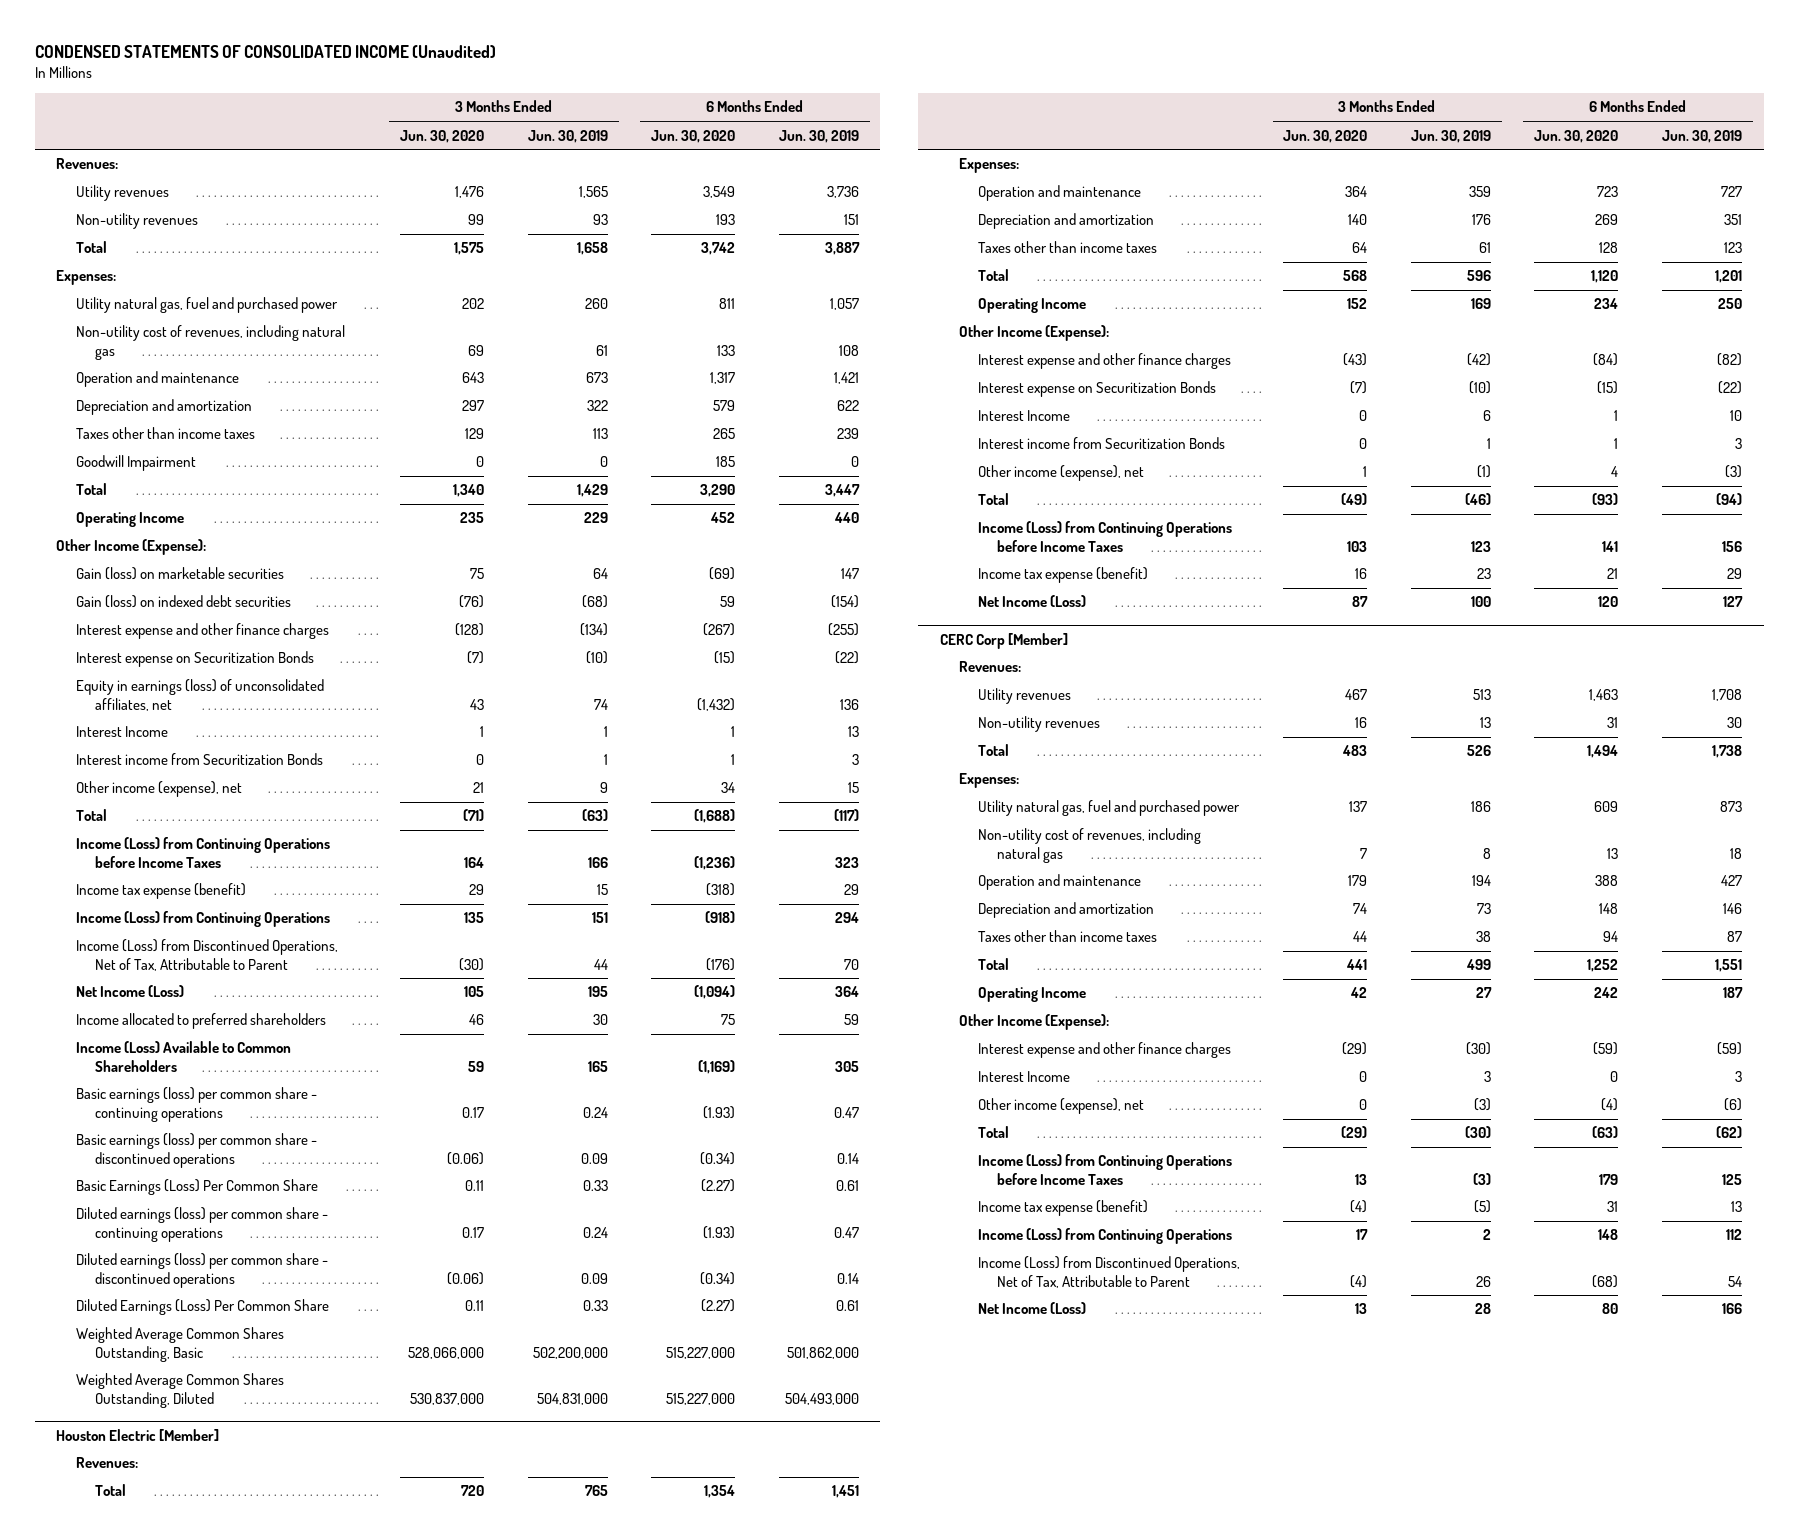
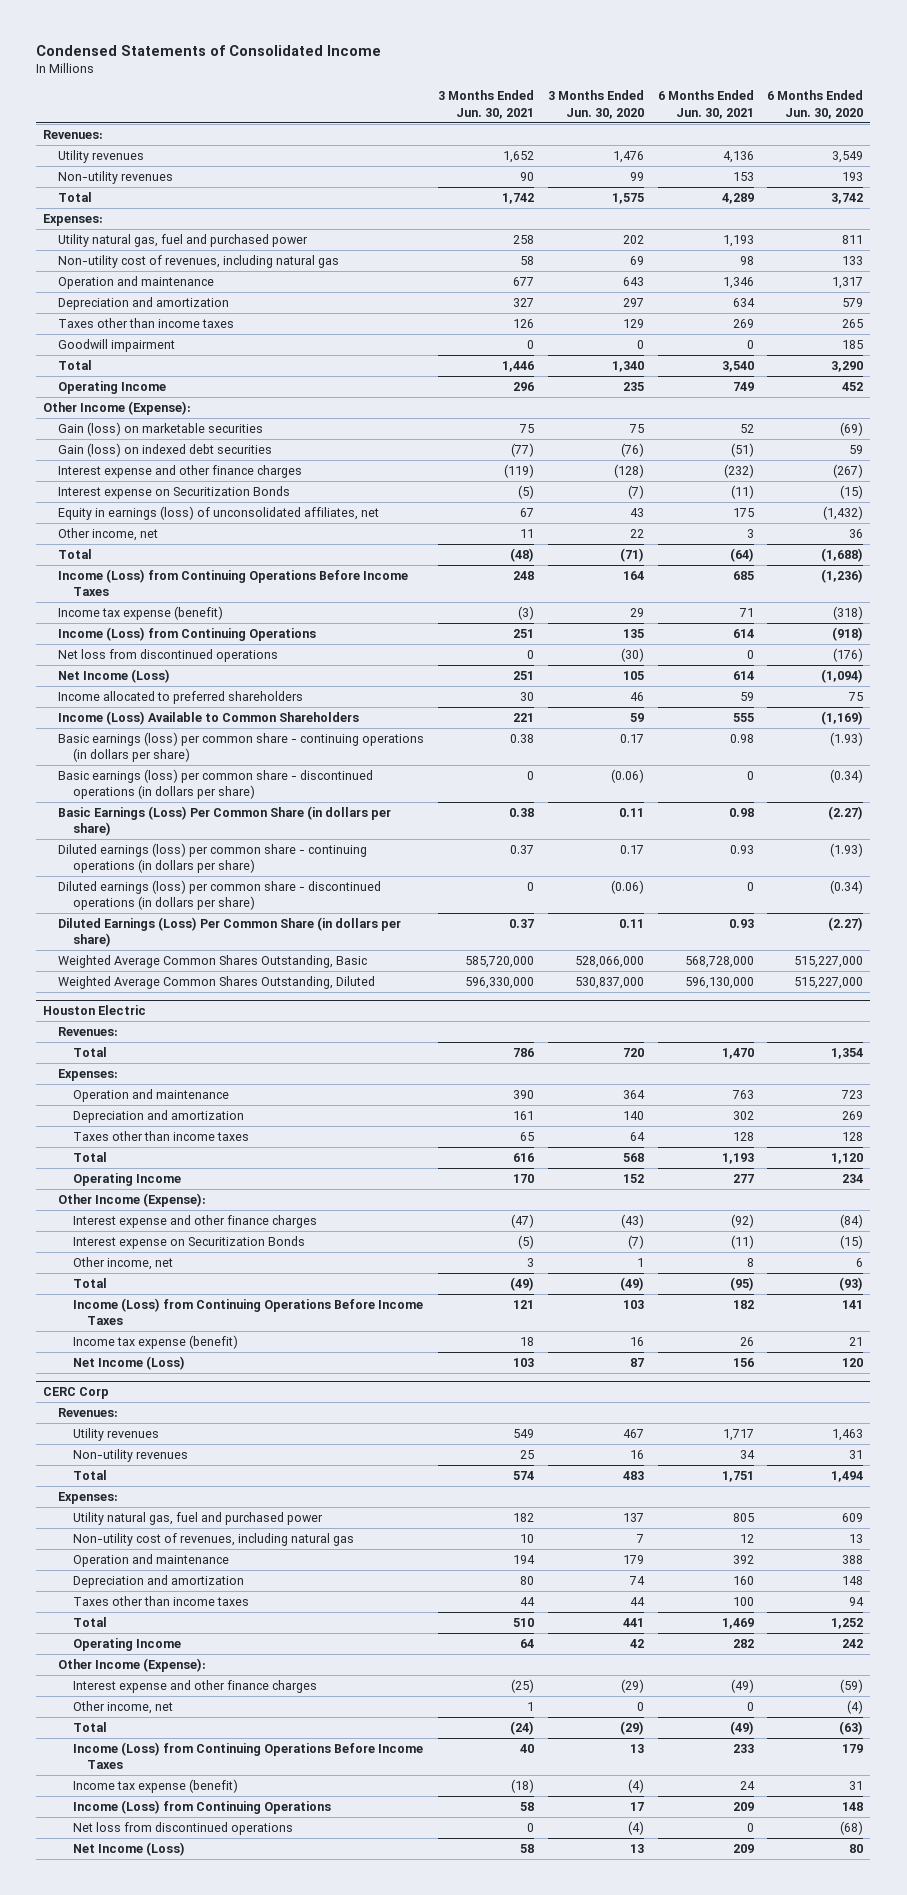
[34,44,496,58] CONDENSED STATEMENTS OF CONSOLIDATED INCOME (Unaudited) -> [36,44,382,56] Condensed Statements of Consolidated Income
[527,129,608,143] Jun. 30, 2019 -> none
[778,129,859,143] Jun. 30, 2019 -> none
none -> [437,90,534,119] 3 Months Ended Jun. 30, 2021
none -> [657,90,754,119] 6 Months Ended Jun. 30, 2021
[75,455,196,472] Goodwill Impairment -> [57,338,175,352] Goodwill impairment
[75,726,168,738] Interest Income -> none
[75,753,323,766] Interest income from Securitization Bonds -> none
[75,781,242,798] Other income (expense), net -> [57,527,158,541] Other income, net
[473,782,485,794] 21 -> [629,528,644,538] 22
[721,782,736,794] 34 -> [849,528,864,538] 36
[75,837,330,868] Income (Loss) from Continuing Operations before Income Taxes -> [57,568,408,597] Income (Loss) from Continuing Operations Before Income Taxes
[75,939,338,971] Income (Loss) from Discontinued Operations, Net of Tax, Attributable to Parent -> [57,648,278,662] Net loss from discontinued operations
[75,1087,317,1122] Basic earnings (loss) per common share - continuing operations -> [57,731,424,763] Basic earnings (loss) per common share - continuing operations (in dollars per share)
[75,1133,317,1168] Basic earnings (loss) per common share - discontinued operations -> [57,768,373,800] Basic earnings (loss) per common share - discontinued operations (in dollars per share)
[75,1179,318,1196] Basic Earnings (Loss) Per Common Share -> [57,805,391,837] Basic Earnings (Loss) Per Common Share (in dollars per share)
[75,1207,328,1242] Diluted earnings (loss) per common share - continuing operations -> [57,842,367,874] Diluted earnings (loss) per common share - continuing operations (in dollars per share)
[75,1253,328,1288] Diluted earnings (loss) per common share - discontinued operations -> [57,879,381,911] Diluted earnings (loss) per common share - discontinued operations (in dollars per share)
[75,1299,329,1316] Diluted Earnings (Loss) Per Common Share -> [57,916,401,948] Diluted Earnings (Loss) Per Common Share (in dollars per share)
[56,1428,220,1441] Houston Electric [Member] -> [43,1005,147,1016] Houston Electric
[977,410,1070,422] Interest Income -> none
[977,437,1225,450] Interest income from Securitization Bonds -> none
[977,465,1144,482] Other income (expense), net -> [72,1256,173,1270] Other income, net
[1611,466,1619,478] 4 -> [856,1257,864,1267] 6
[977,521,1232,552] Income (Loss) from Continuing Operations before Income Taxes -> [72,1297,423,1326] Income (Loss) from Continuing Operations Before Income Taxes
[939,632,1068,649] CERC Corp [Member] -> [43,1387,110,1400] CERC Corp
[977,1071,1070,1083] Interest Income -> none
[977,1098,1144,1115] Other income (expense), net -> [72,1700,173,1714] Other income, net
[977,1154,1232,1185] Income (Loss) from Continuing Operations before Income Taxes -> [72,1741,423,1770] Income (Loss) from Continuing Operations Before Income Taxes
[977,1256,1240,1288] Income (Loss) from Discontinued Operations, Net of Tax, Attributable to Parent -> [72,1821,293,1835] Net loss from discontinued operations

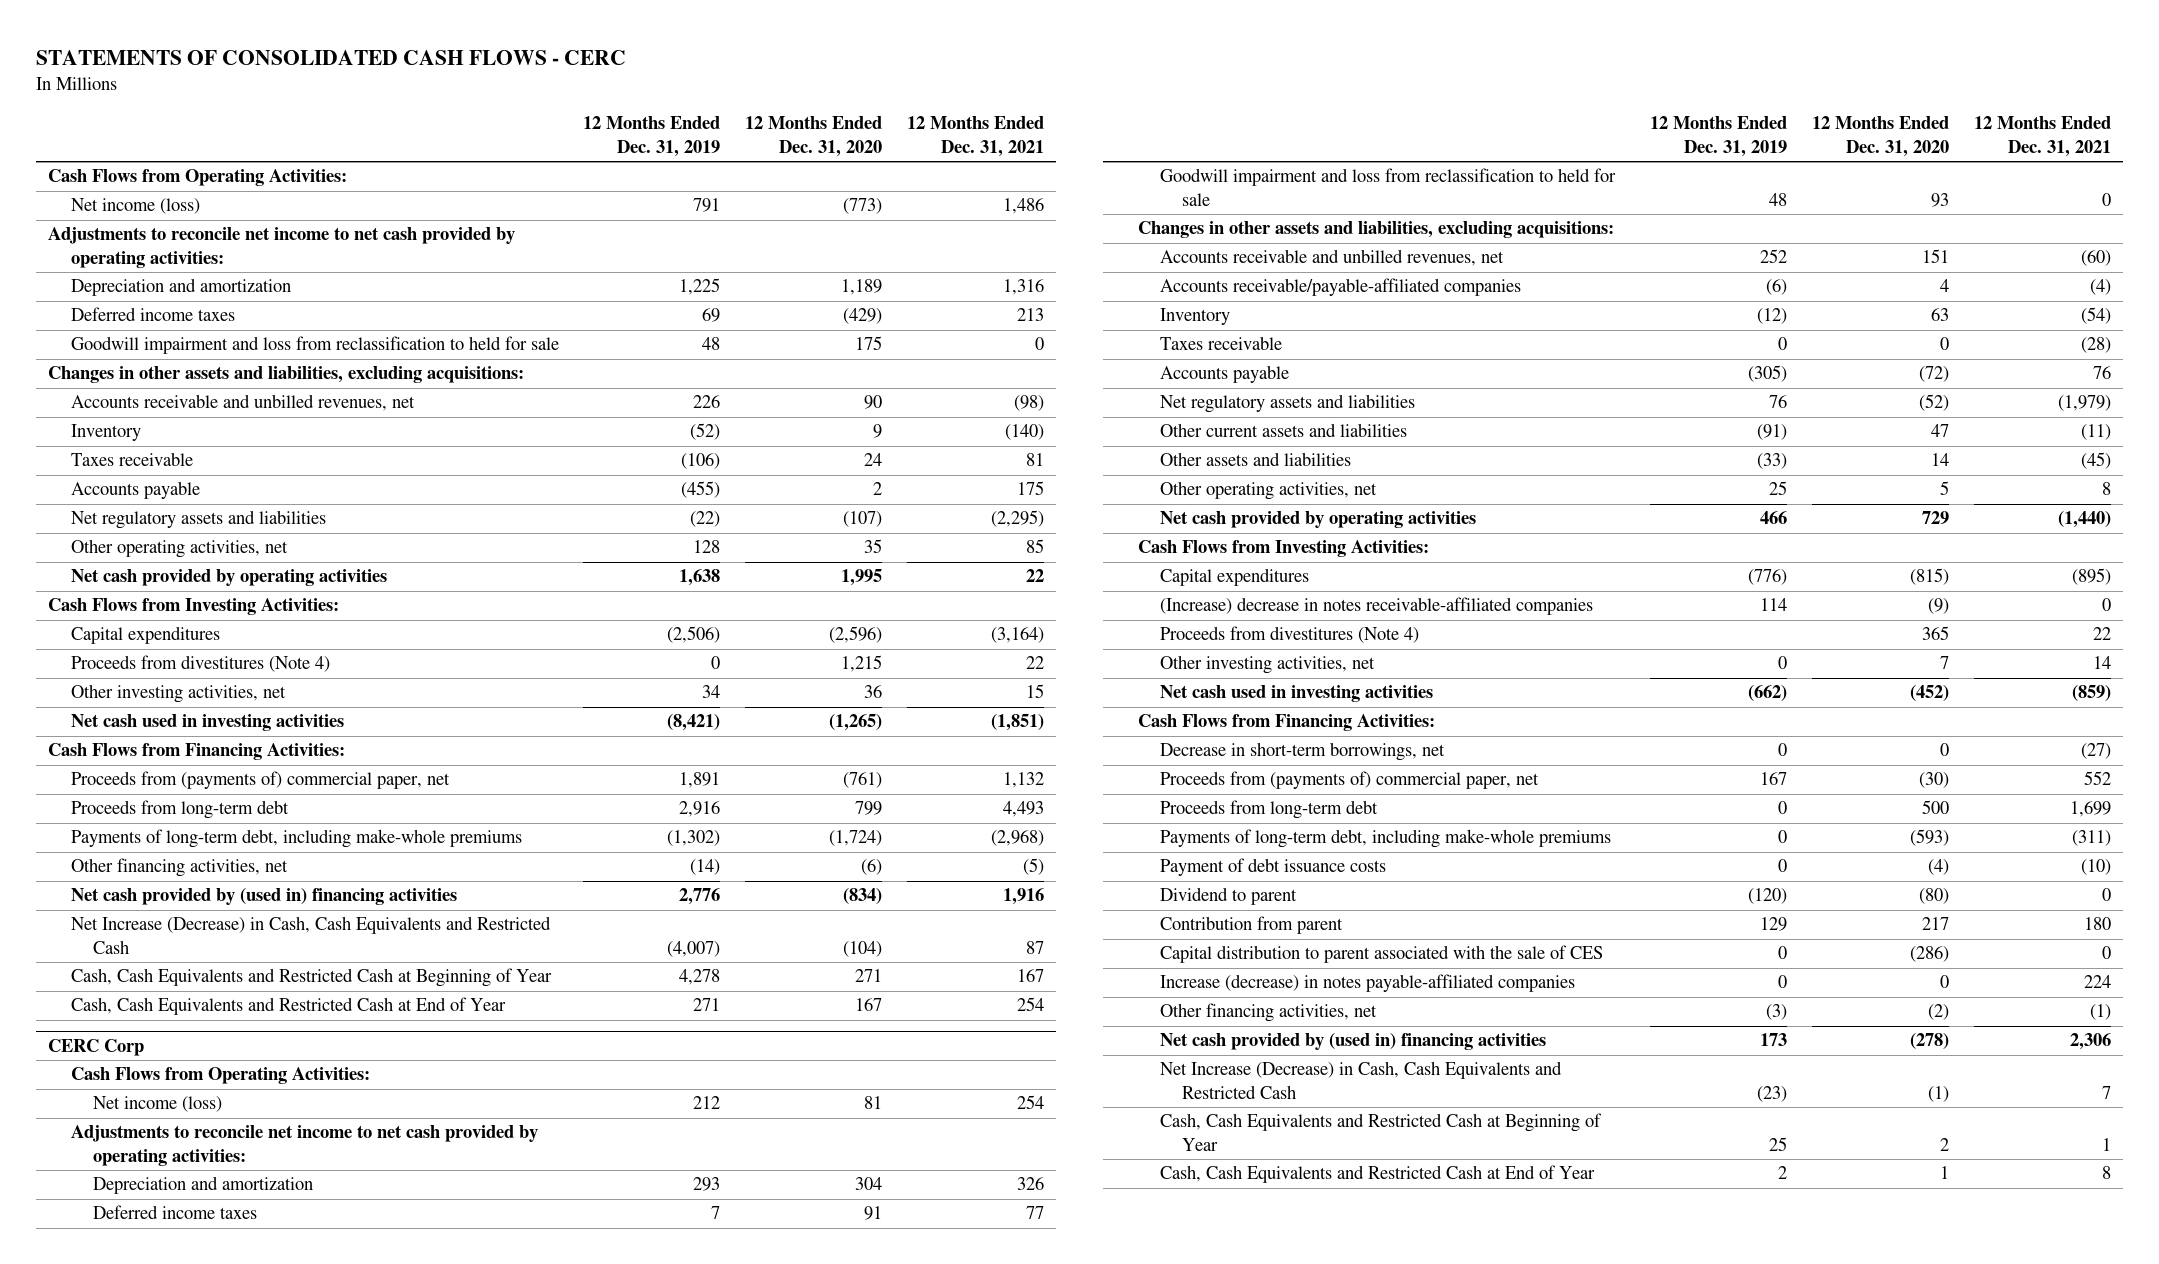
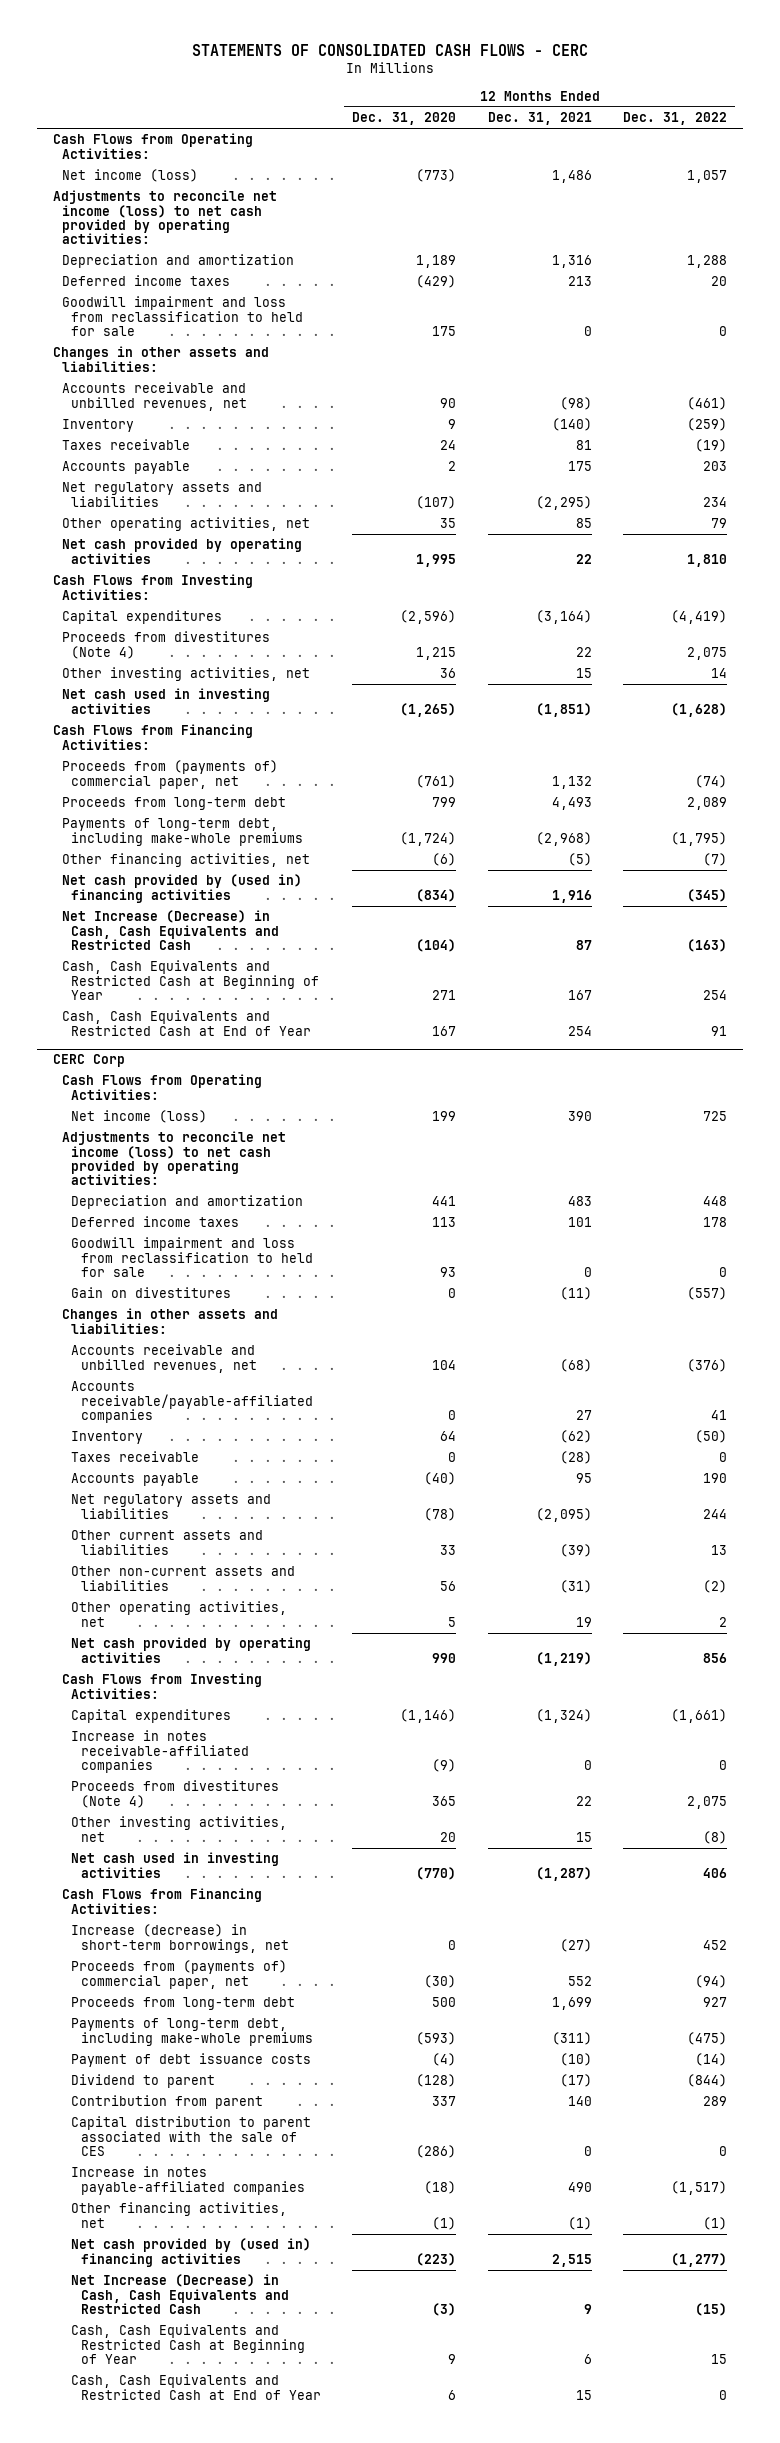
[583,116,721,157] 12 Months Ended Dec. 31, 2019 -> none
none -> [623,111,728,125] Dec. 31, 2022
[48,227,516,269] Adjustments to reconcile net income to net cash provided by operating activities: -> [52,190,277,245] Adjustments to reconcile net income (loss) to net cash provided by operating activities:
[48,366,525,384] Changes in other assets and liabilities, excluding acquisitions: -> [52,346,269,372] Changes in other assets and liabilities:
[864,1096,883,1110] 81 -> [432,1111,457,1122] 199
[1016,1095,1044,1110] 254 -> [567,1111,592,1122] 390
[70,1125,538,1167] Adjustments to reconcile net income to net cash provided by operating activities: -> [61,1131,286,1186] Adjustments to reconcile net income (loss) to net cash provided by operating activities:
[855,1177,883,1191] 304 -> [432,1196,457,1207] 441
[1016,1177,1044,1191] 326 -> [567,1196,592,1207] 483
[864,1206,883,1221] 91 -> [432,1217,457,1228] 113
[1025,1206,1044,1220] 77 -> [567,1217,592,1228] 101
none -> [71,1287,232,1299] Gain on divestitures
[1137,221,1614,239] Changes in other assets and liabilities, excluding acquisitions: -> [61,1308,278,1334] Changes in other assets and liabilities:
[1921,249,1949,264] 151 -> [432,1359,457,1370] 104
[2080,250,2111,267] (60) -> [559,1358,592,1372] (68)
[1939,279,1949,293] 4 -> [448,1409,457,1420] 0
[2089,279,2111,296] (4) -> [575,1409,592,1420] 27
[1930,308,1949,322] 63 -> [440,1431,457,1442] 64
[2080,307,2111,325] (54) -> [559,1430,592,1444] (62)
[1918,366,1949,383] (72) -> [424,1472,457,1486] (40)
[2092,366,2111,380] 76 -> [575,1473,592,1484] 95
[1918,394,1949,412] (52) -> [424,1507,457,1521] (78)
[2057,395,2111,412] (1,979) -> [535,1507,592,1522] (2,095)
[1930,424,1949,438] 47 -> [440,1544,457,1555] 33
[2080,424,2111,441] (11) -> [559,1543,592,1557] (39)
[1159,452,1351,467] Other assets and liabilities -> [71,1566,296,1591] Other non-current assets and liabilities
[1930,453,1949,467] 14 -> [440,1580,457,1591] 56
[2080,452,2111,470] (45) -> [559,1579,592,1593] (31)
[2101,482,2111,496] 8 -> [575,1616,592,1627] 19
[1921,511,1949,525] 729 -> [432,1652,457,1663] 990
[2057,511,2111,529] (1,440) -> [535,1651,592,1666] (1,219)
[1909,568,1949,586] (815) -> [400,1709,457,1724] (1,146)
[2071,568,2111,586] (895) -> [535,1709,592,1724] (1,324)
[1159,597,1593,616] (Increase) decrease in notes receivable-affiliated companies -> [71,1730,249,1773] Increase in notes receivable-affiliated companies
[1939,656,1949,670] 7 -> [440,1831,457,1842] 20
[2092,656,2111,670] 14 -> [575,1831,592,1842] 15
[1909,685,1949,702] (452) -> [416,1866,457,1880] (770)
[2071,685,2111,702] (859) -> [535,1866,592,1881] (1,287)
[1159,742,1445,762] Decrease in short-term borrowings, net -> [71,1924,289,1953] Increase (decrease) in short-term borrowings, net
[1918,888,1949,905] (80) -> [416,2074,457,2088] (128)
[2101,888,2111,902] 0 -> [559,2074,592,2088] (17)
[1921,917,1949,931] 217 -> [432,2096,457,2107] 337
[2083,917,2111,931] 180 -> [567,2096,592,2107] 140
[1159,974,1575,993] Increase (decrease) in notes payable-affiliated companies -> [71,2166,305,2195] Increase in notes payable-affiliated companies
[1939,975,1949,989] 0 -> [424,2180,457,2194] (18)
[2083,975,2111,989] 224 -> [567,2181,592,2192] 490
[1927,1004,1949,1021] (2) -> [432,2216,457,2230] (1)
[1909,1033,1949,1050] (278) -> [416,2252,457,2266] (223)
[2069,1033,2111,1051] 2,306 -> [551,2253,592,2267] 2,515
[1927,1086,1949,1103] (1) -> [432,2302,457,2316] (3)
[2101,1086,2111,1100] 7 -> [583,2303,592,2314] 9
[1939,1138,1949,1152] 2 -> [448,2353,457,2364] 9
[2101,1138,2111,1152] 1 -> [583,2353,592,2364] 6
[1939,1166,1949,1180] 1 -> [448,2389,457,2400] 6
[2101,1166,2111,1180] 8 -> [575,2389,592,2400] 15

